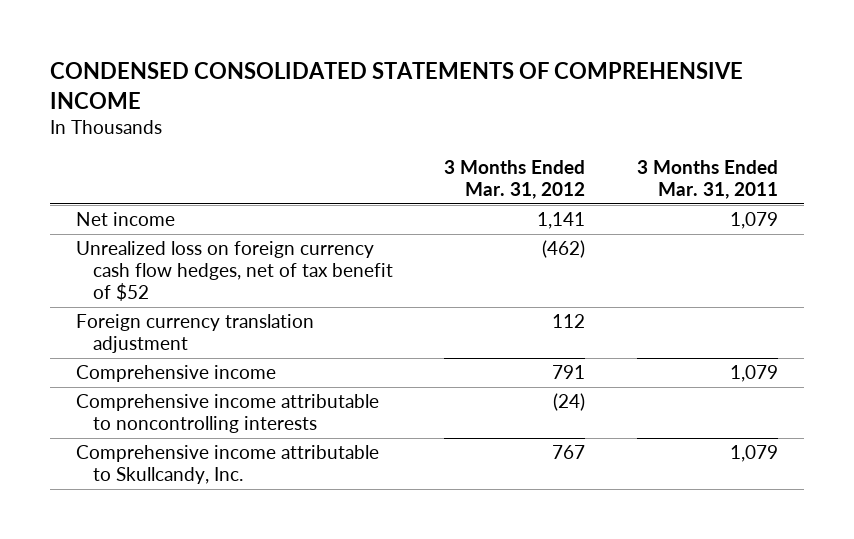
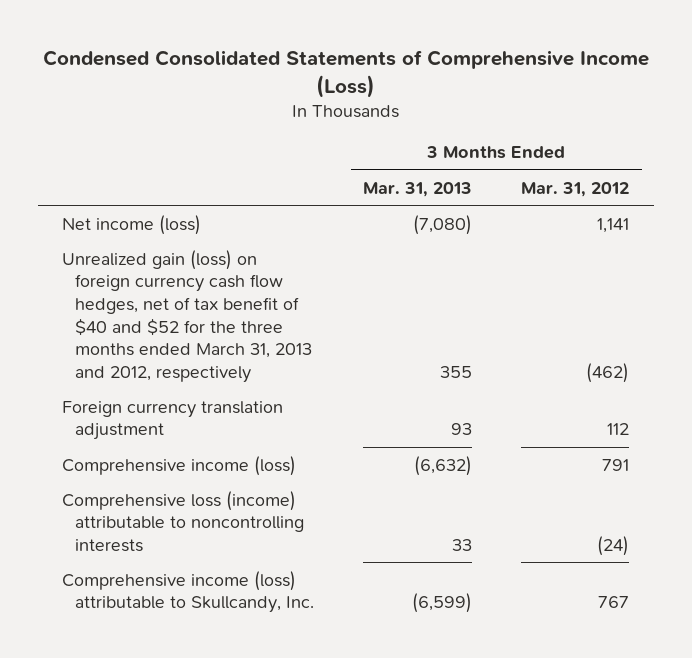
[50,62,744,109] CONDENSED CONSOLIDATED STATEMENTS OF COMPREHENSIVE INCOME -> [42,50,649,98] Condensed Consolidated Statements of Comprehensive Income (Loss)
[636,160,778,200] 3 Months Ended Mar. 31, 2011 -> none
none -> [363,181,473,197] Mar. 31, 2013
[75,212,175,227] Net income -> [62,214,202,235] Net income (loss)
[75,241,393,302] Unrealized loss on foreign currency cash flow hedges, net of tax benefit of $52 -> [62,249,313,383] Unrealized gain (loss) on foreign currency cash flow hedges, net of tax benefit of $40 and $52 for the three months ended March 31, 2013 and 2012, respectively
[75,365,276,383] Comprehensive income -> [62,455,297,476] Comprehensive income (loss)
[75,394,379,434] Comprehensive income attributable to noncontrolling interests -> [62,490,305,552] Comprehensive loss (income) attributable to noncontrolling interests
[75,445,379,485] Comprehensive income attributable to Skullcandy, Inc. -> [62,570,315,614] Comprehensive income (loss) attributable to Skullcandy, Inc.

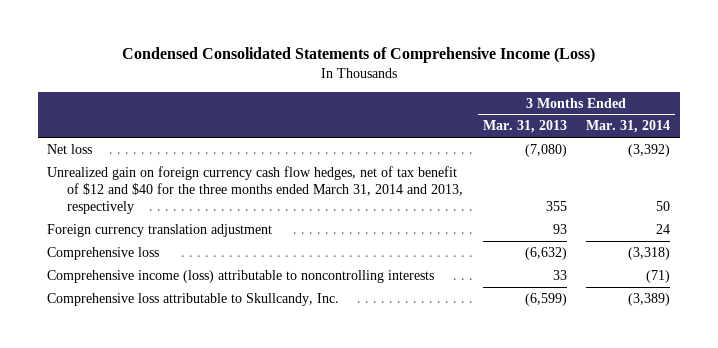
[521,181,630,197] Mar. 31, 2012 -> none
none -> [586,120,671,134] Mar. 31, 2014
[62,214,202,235] Net income (loss) -> [47,143,93,154] Net loss
[62,249,313,383] Unrealized gain (loss) on foreign currency cash flow hedges, net of tax benefit of $40 and $52 for the three months ended March 31, 2013 and 2012, respectively -> [47,165,463,214] Unrealized gain on foreign currency cash flow hedges, net of tax benefit of $12 and $40 for the three months ended March 31, 2014 and 2013, respectively
[62,455,297,476] Comprehensive income (loss) -> [47,246,160,260] Comprehensive loss
[62,490,305,552] Comprehensive loss (income) attributable to noncontrolling interests -> [47,269,435,283] Comprehensive income (loss) attributable to noncontrolling interests
[62,570,315,614] Comprehensive income (loss) attributable to Skullcandy, Inc. -> [47,292,340,306] Comprehensive loss attributable to Skullcandy, Inc.

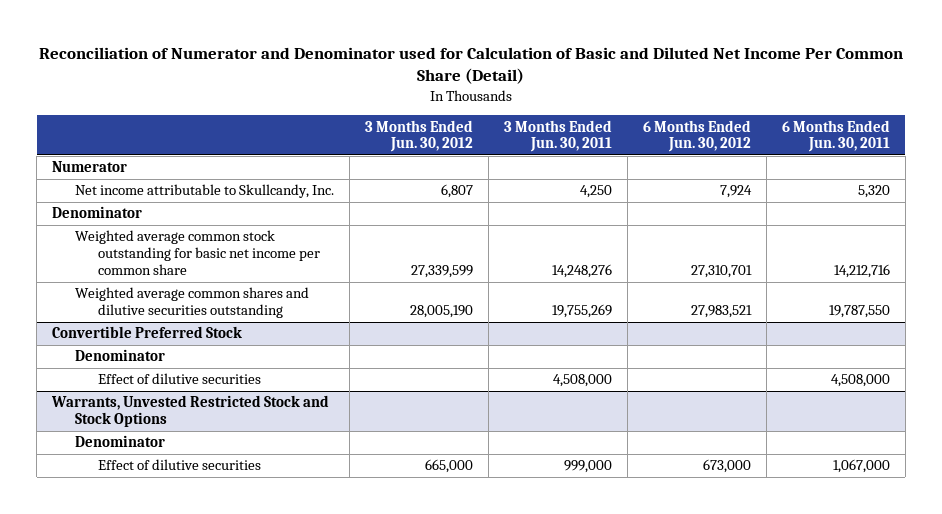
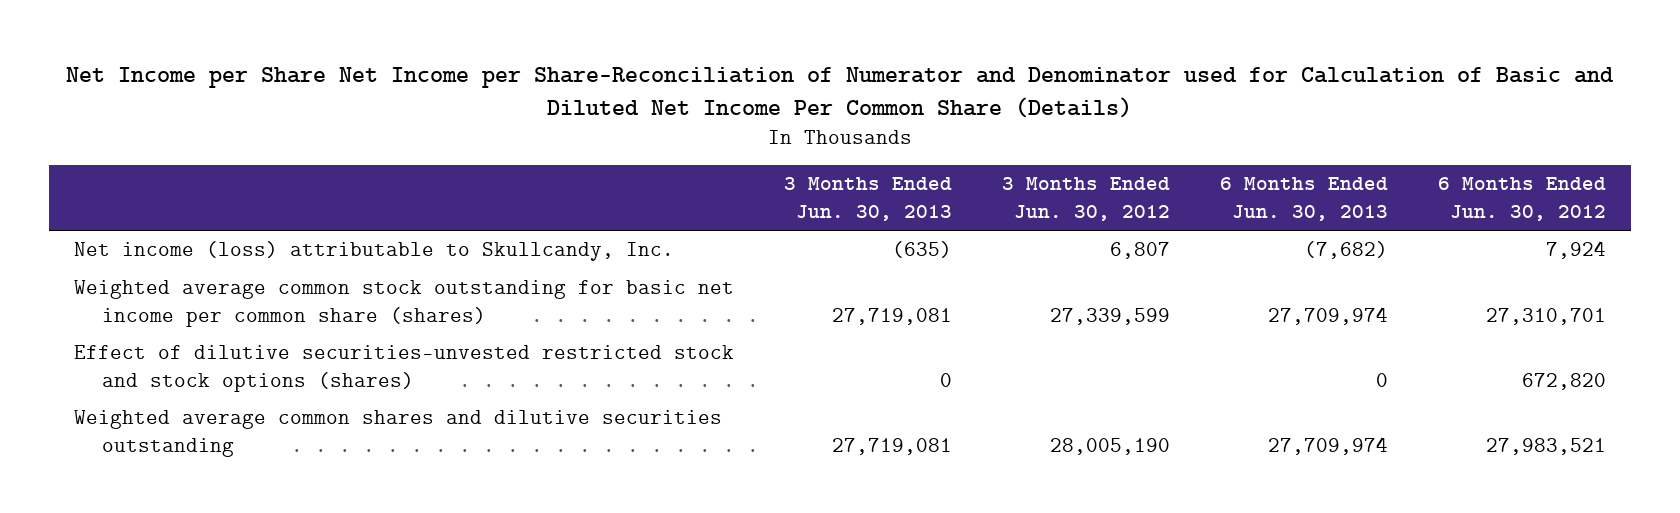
[39,47,904,85] Reconciliation of Numerator and Denominator used for Calculation of Basic and Diluted Net Income Per Common Share (Detail) -> [66,66,1615,119] Net Income per Share Net Income per Share-Reconciliation of Numerator and Denominator used for Calculation of Basic and Diluted Net Income Per Common Share (Details)
[503,119,612,153] 3 Months Ended Jun. 30, 2011 -> none
[781,119,890,153] 6 Months Ended Jun. 30, 2011 -> none
none -> [784,177,953,221] 3 Months Ended Jun. 30, 2013
none -> [1220,177,1389,221] 6 Months Ended Jun. 30, 2013
[52,161,128,173] Numerator -> none
[52,206,143,219] Denominator -> none
[74,184,334,199] Net income attributable to Skullcandy, Inc. -> [73,241,674,262] Net income (loss) attributable to Skullcandy, Inc.
[74,230,320,276] Weighted average common stock outstanding for basic net income per common share -> [73,280,734,327] Weighted average common stock outstanding for basic net income per common share (shares)
none -> [73,345,734,392] Effect of dilutive securities-unvested restricted stock and stock options (shares)
[52,326,243,339] Convertible Preferred Stock -> none
[74,349,165,362] Denominator -> none
[97,373,261,385] Effect of dilutive securities -> none
[51,395,330,428] Warrants, Unvested Restricted Stock and Stock Options -> none
[74,435,165,448] Denominator -> none
[97,459,261,471] Effect of dilutive securities -> none

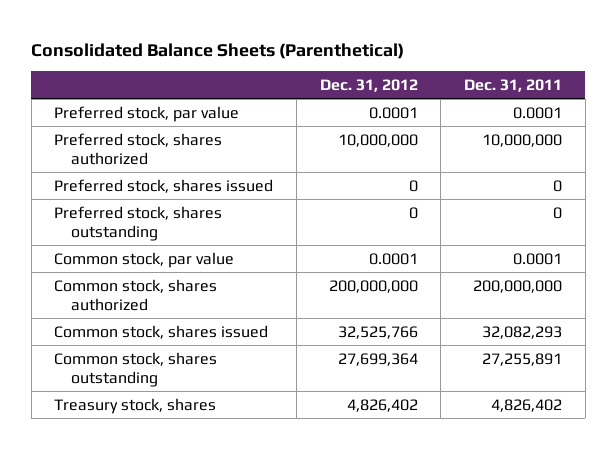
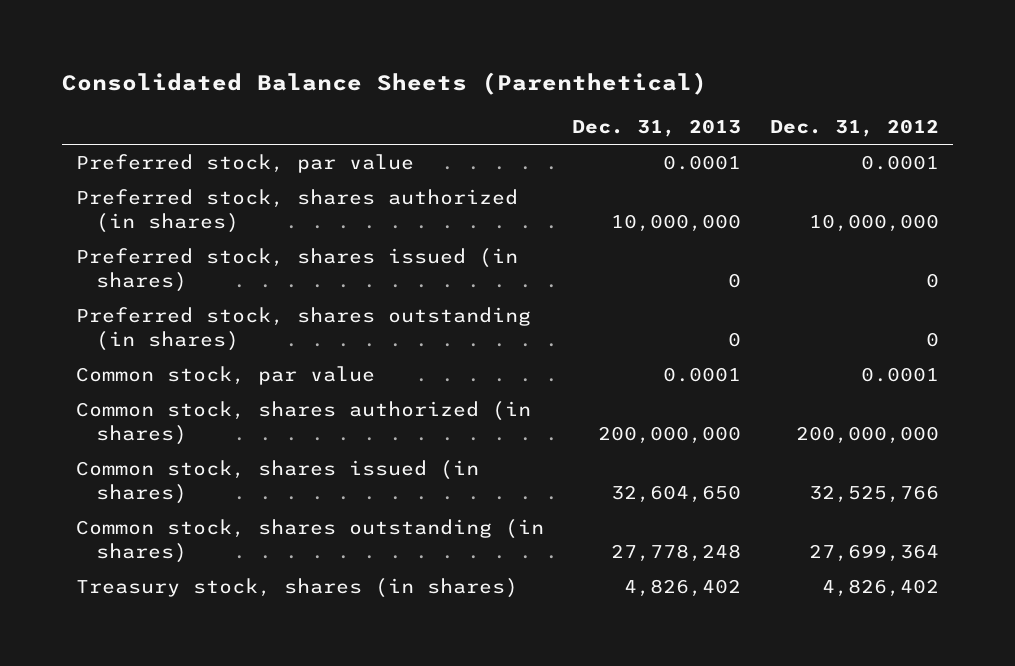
[464,79,563,93] Dec. 31, 2011 -> none
none -> [572,119,742,138] Dec. 31, 2013
[54,132,223,165] Preferred stock, shares authorized -> [76,189,519,233] Preferred stock, shares authorized (in shares)
[54,178,274,193] Preferred stock, shares issued -> [76,248,519,292] Preferred stock, shares issued (in shares)
[54,205,223,241] Preferred stock, shares outstanding -> [76,307,532,351] Preferred stock, shares outstanding (in shares)
[54,278,218,311] Common stock, shares authorized -> [76,401,532,445] Common stock, shares authorized (in shares)
[54,324,269,339] Common stock, shares issued -> [76,460,480,504] Common stock, shares issued (in shares)
[54,351,218,387] Common stock, shares outstanding -> [76,519,545,563] Common stock, shares outstanding (in shares)
[54,397,217,414] Treasury stock, shares -> [76,578,519,599] Treasury stock, shares (in shares)

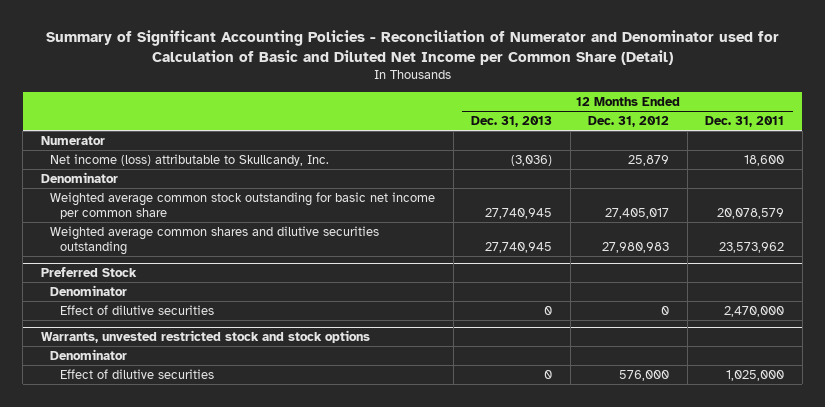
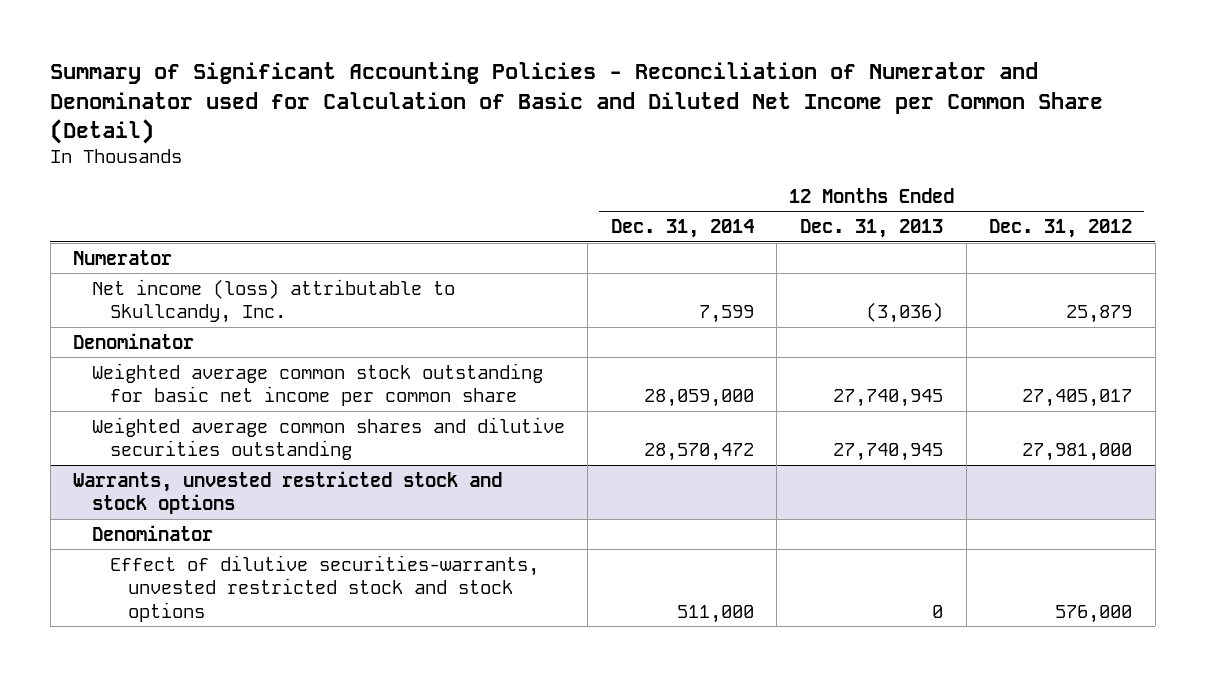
[705,115,785,127] Dec. 31, 2011 -> none
none -> [610,219,754,239] Dec. 31, 2014
[40,267,137,278] Preferred Stock -> none
[50,284,128,296] Denominator -> none
[59,304,214,315] Effect of dilutive securities -> none
[602,241,670,253] 27,980,983 -> [1022,443,1133,462] 27,981,000
[59,368,214,379] Effect of dilutive securities -> [109,554,539,622] Effect of dilutive securities-warrants, unvested restricted stock and stock options

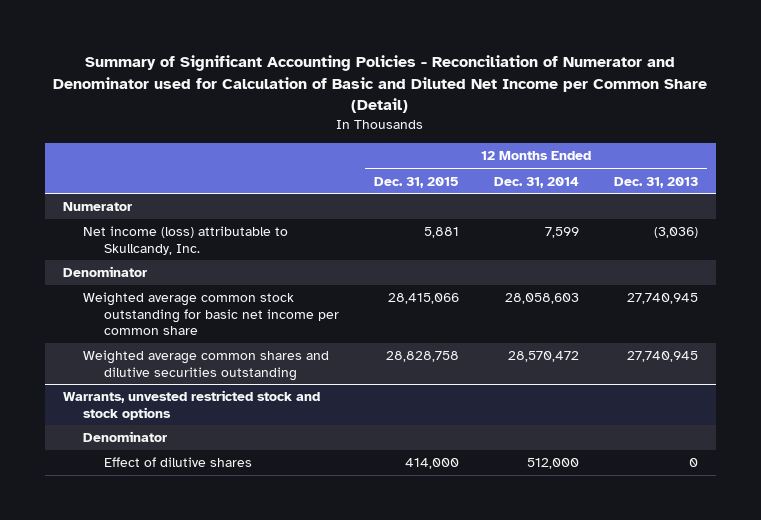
[989,219,1133,239] Dec. 31, 2012 -> none
none -> [373,176,459,188] Dec. 31, 2015
[643,389,754,408] 28,059,000 -> [504,293,579,305] 28,058,603
[109,554,539,622] Effect of dilutive securities-warrants, unvested restricted stock and stock options -> [103,457,252,468] Effect of dilutive shares
[676,604,754,623] 511,000 -> [526,458,579,470] 512,000

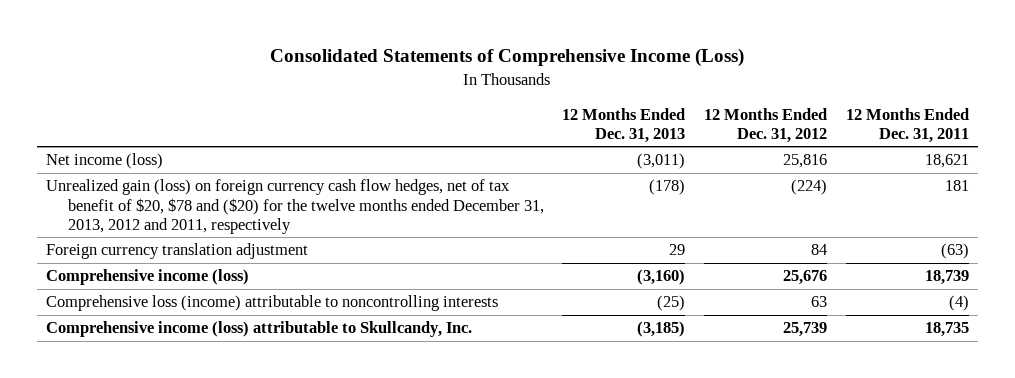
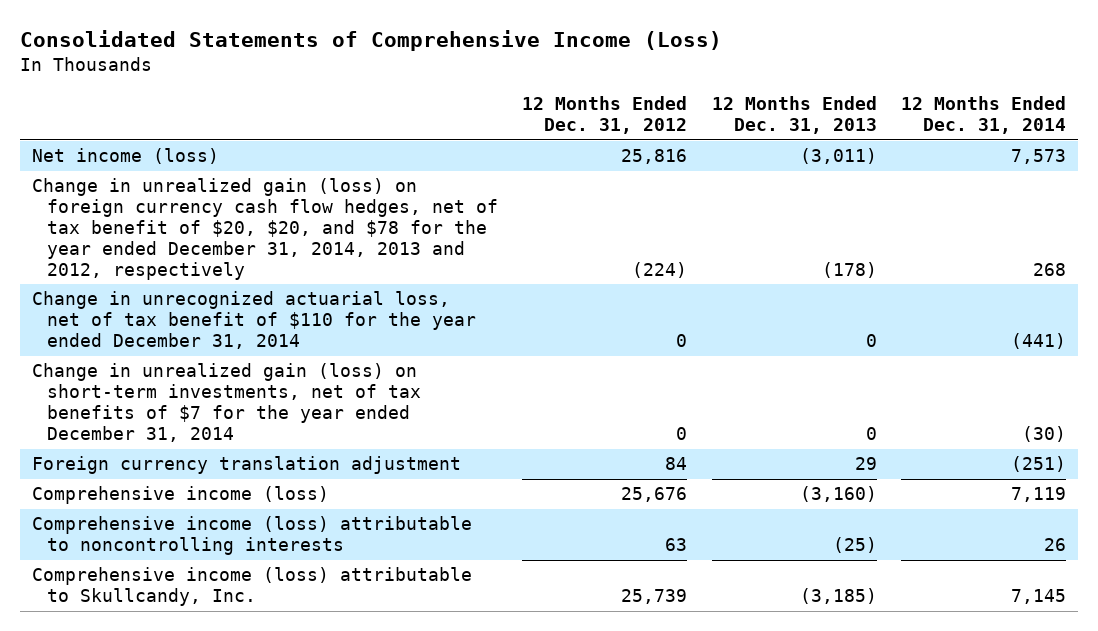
[845,107,969,143] 12 Months Ended Dec. 31, 2011 -> none
none -> [901,96,1067,135] 12 Months Ended Dec. 31, 2014
[46,179,544,234] Unrealized gain (loss) on foreign currency cash flow hedges, net of tax benefit of $20, $78 and ($20) for the twelve months ended December 31, 2013, 2012 and 2011, respectively -> [31,178,498,280] Change in unrealized gain (loss) on foreign currency cash flow hedges, net of tax benefit of $20, $20, and $78 for the year ended December 31, 2014, 2013 and 2012, respectively
none -> [31,291,476,350] Change in unrecognized actuarial loss, net of tax benefit of $110 for the year ended December 31, 2014
none -> [31,363,421,443] Change in unrealized gain (loss) on short-term investments, net of tax benefits of $7 for the year ended December 31, 2014
[46,295,499,312] Comprehensive loss (income) attributable to noncontrolling interests -> [31,516,472,556] Comprehensive income (loss) attributable to noncontrolling interests

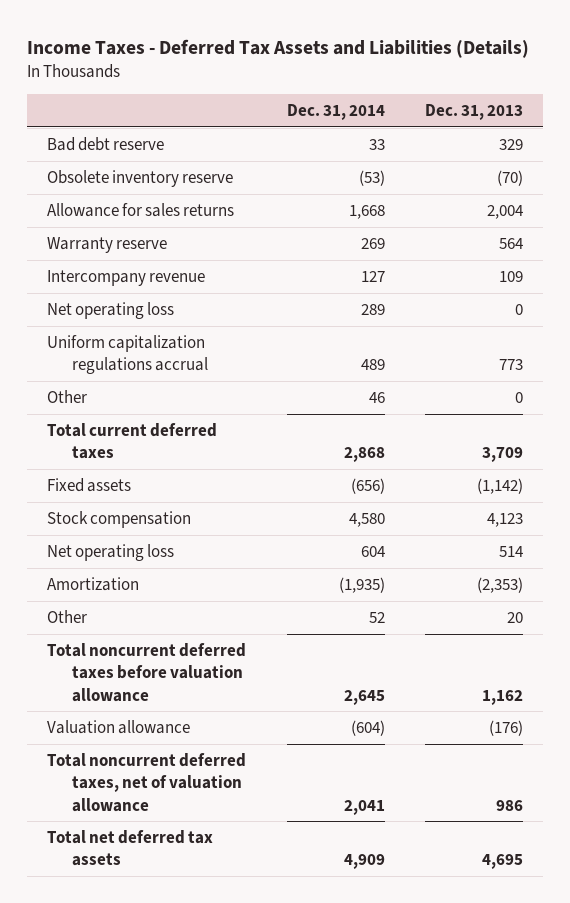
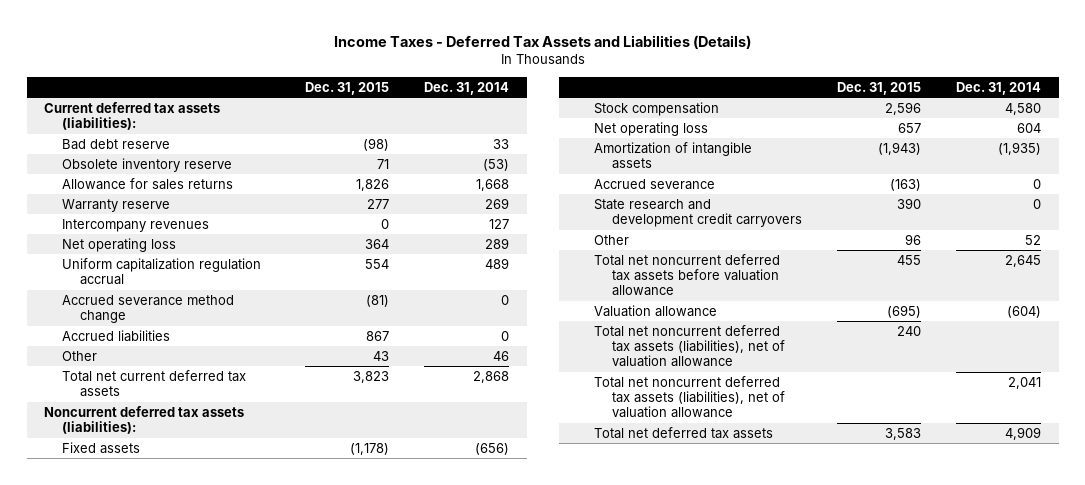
[425,104,524,121] Dec. 31, 2013 -> none
none -> [305,81,390,95] Dec. 31, 2015
none -> [44,101,221,130] Current deferred tax assets (liabilities):
[47,270,206,287] Intercompany revenue -> [62,218,210,232] Intercompany revenues
[47,335,209,375] Uniform capitalization regulations accrual -> [62,257,262,285] Uniform capitalization regulation accrual
none -> [62,294,235,323] Accrued severance method change
none -> [62,329,171,342] Accrued liabilities
[47,423,218,460] Total current deferred taxes -> [62,369,247,397] Total net current deferred tax assets
none -> [44,405,245,434] Noncurrent deferred tax assets (liabilities):
[47,577,140,592] Amortization -> [594,141,753,169] Amortization of intangible assets
none -> [594,178,716,190] Accrued severance
none -> [594,198,803,227] State research and development credit carryovers
[47,643,247,702] Total noncurrent deferred taxes before valuation allowance -> [594,253,781,297] Total net noncurrent deferred tax assets before valuation allowance
none -> [594,324,786,368] Total net noncurrent deferred tax assets (liabilities), net of valuation allowance
[47,753,247,812] Total noncurrent deferred taxes, net of valuation allowance -> [594,375,786,419] Total net noncurrent deferred tax assets (liabilities), net of valuation allowance

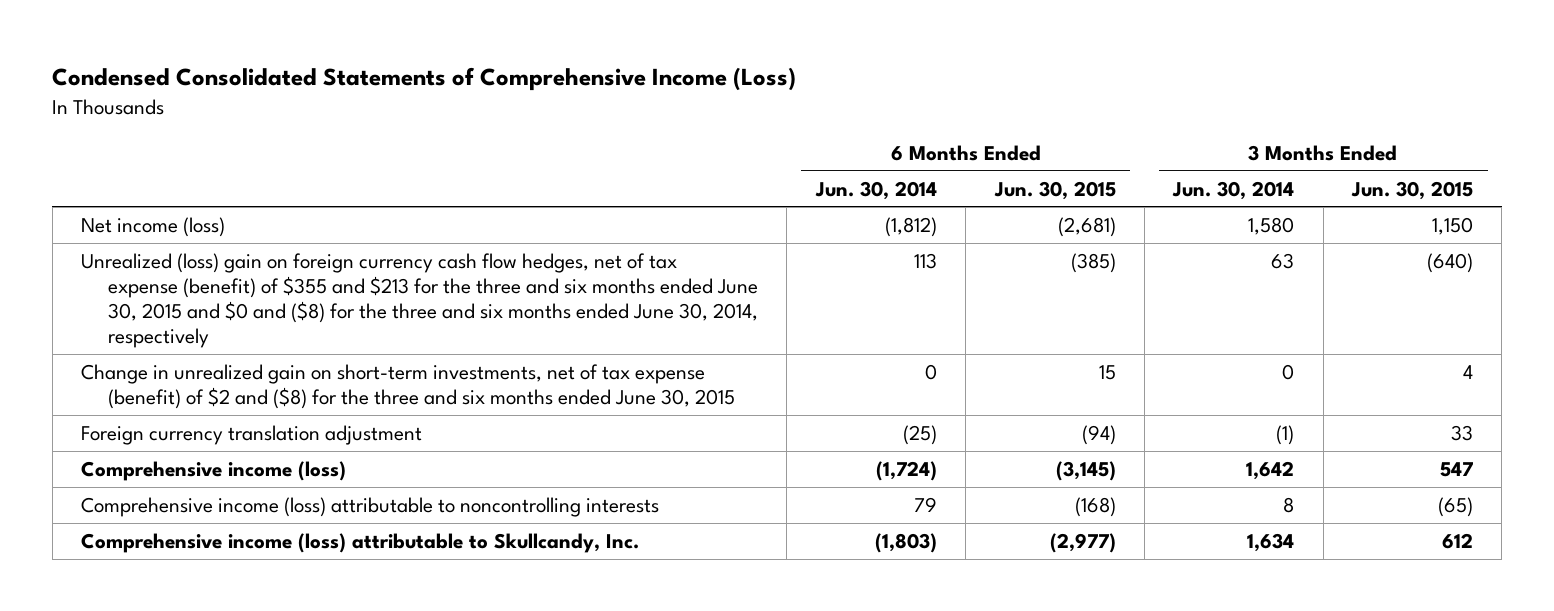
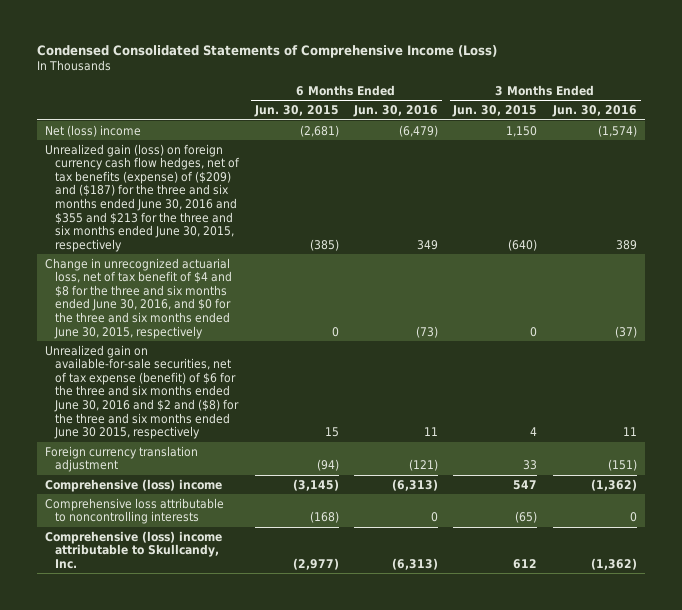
[814,180,937,200] Jun. 30, 2014 -> none
[1172,180,1295,200] Jun. 30, 2014 -> none
none -> [353,105,439,118] Jun. 30, 2016
none -> [551,105,637,118] Jun. 30, 2016
[81,216,226,237] Net income (loss) -> [44,124,141,137] Net (loss) income
[81,252,758,348] Unrealized (loss) gain on foreign currency cash flow hedges, net of tax expense (benefit) of $355 and $213 for the three and six months ended June 30, 2015 and $0 and ($8) for the three and six months ended June 30, 2014, respectively -> [44,143,241,252] Unrealized gain (loss) on foreign currency cash flow hedges, net of tax benefits (expense) of ($209) and ($187) for the three and six months ended June 30, 2016 and $355 and $213 for the three and six months ended June 30, 2015, respectively
none -> [44,257,233,339] Change in unrecognized actuarial loss, net of tax benefit of $4 and $8 for the three and six months ended June 30, 2016, and $0 for the three and six months ended June 30, 2015, respectively
[81,363,735,409] Change in unrealized gain on short-term investments, net of tax expense (benefit) of $2 and ($8) for the three and six months ended June 30, 2015 -> [44,344,240,440] Unrealized gain on available-for-sale securities, net of tax expense (benefit) of $6 for the three and six months ended June 30, 2016 and $2 and ($8) for the three and six months ended June 30 2015, respectively
[81,460,347,481] Comprehensive income (loss) -> [44,478,222,492] Comprehensive (loss) income
[81,496,660,517] Comprehensive income (loss) attributable to noncontrolling interests -> [44,497,224,525] Comprehensive loss attributable to noncontrolling interests
[81,532,640,553] Comprehensive income (loss) attributable to Skullcandy, Inc. -> [44,530,222,569] Comprehensive (loss) income attributable to Skullcandy, Inc.

